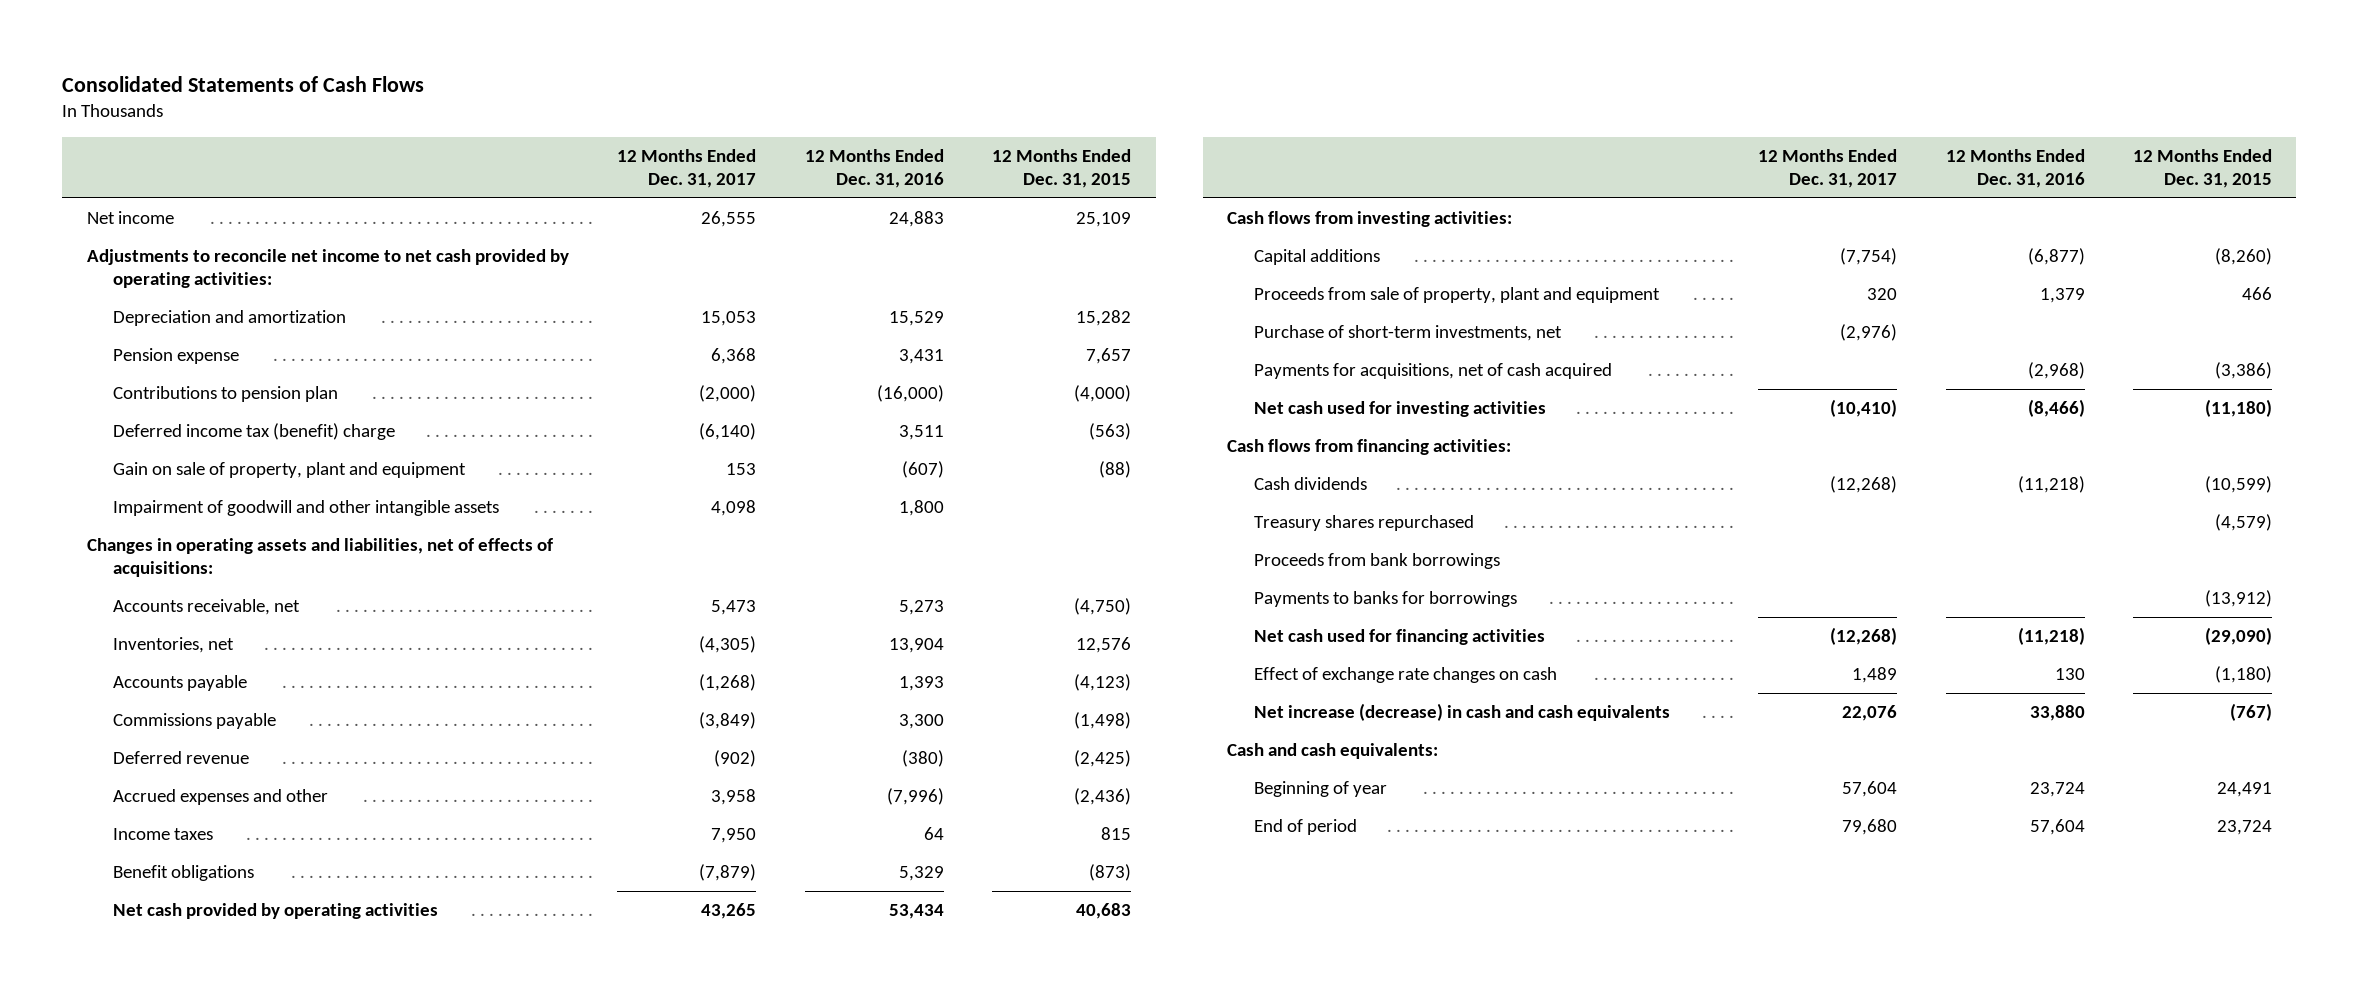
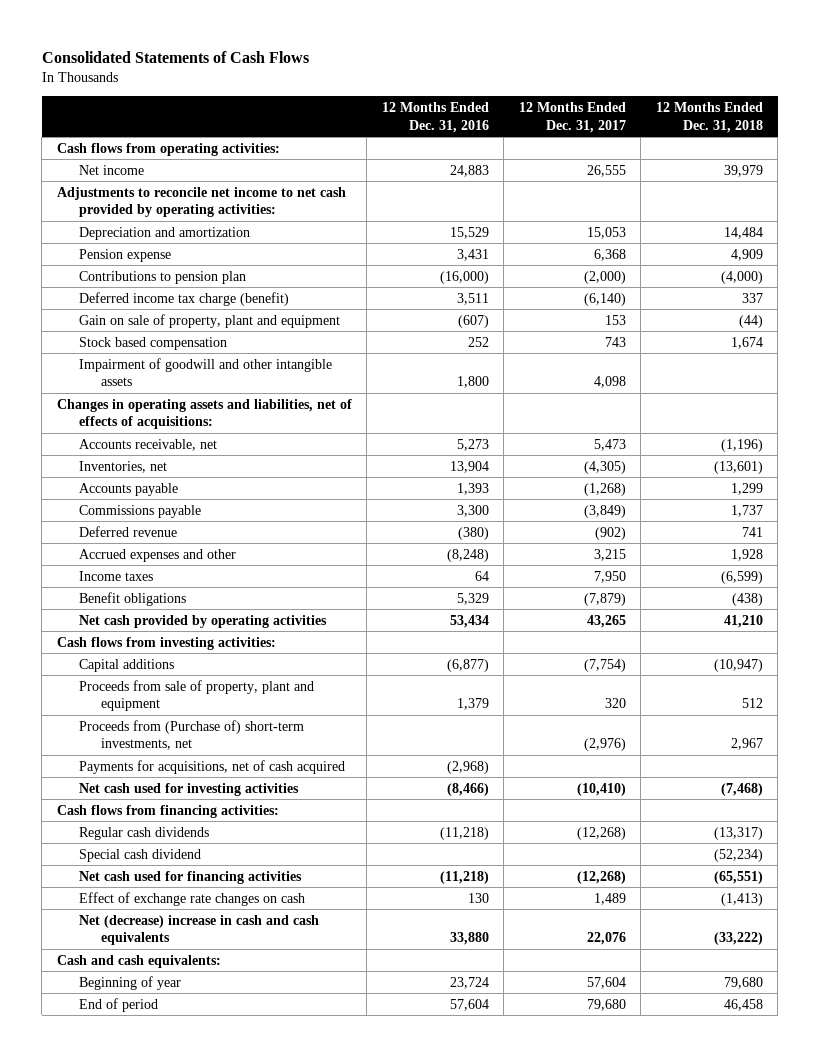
[992,148,1132,188] 12 Months Ended Dec. 31, 2015 -> none
none -> [655,102,763,133] 12 Months Ended Dec. 31, 2018
none -> [56,142,280,156] Cash flows from operating activities:
[113,423,396,441] Deferred income tax (benefit) charge -> [78,291,289,306] Deferred income tax charge (benefit)
none -> [78,336,227,350] Stock based compensation
[711,789,757,806] 3,958 -> [593,548,626,561] 3,215
[886,788,944,806] (7,996) -> [446,548,489,562] (8,248)
[1254,325,1563,342] Purchase of short-term investments, net -> [78,719,304,751] Proceeds from (Purchase of) short-term investments, net
[1254,515,1475,532] Treasury shares repurchased -> none
[1254,553,1501,570] Proceeds from bank borrowings -> none
[1254,591,1518,608] Payments to banks for borrowings -> none
[1254,477,1368,491] Cash dividends -> [78,826,209,840] Regular cash dividends
none -> [78,848,201,862] Special cash dividend
[1254,703,1671,722] Net increase (decrease) in cash and cash equivalents -> [78,914,319,946] Net (decrease) increase in cash and cash equivalents

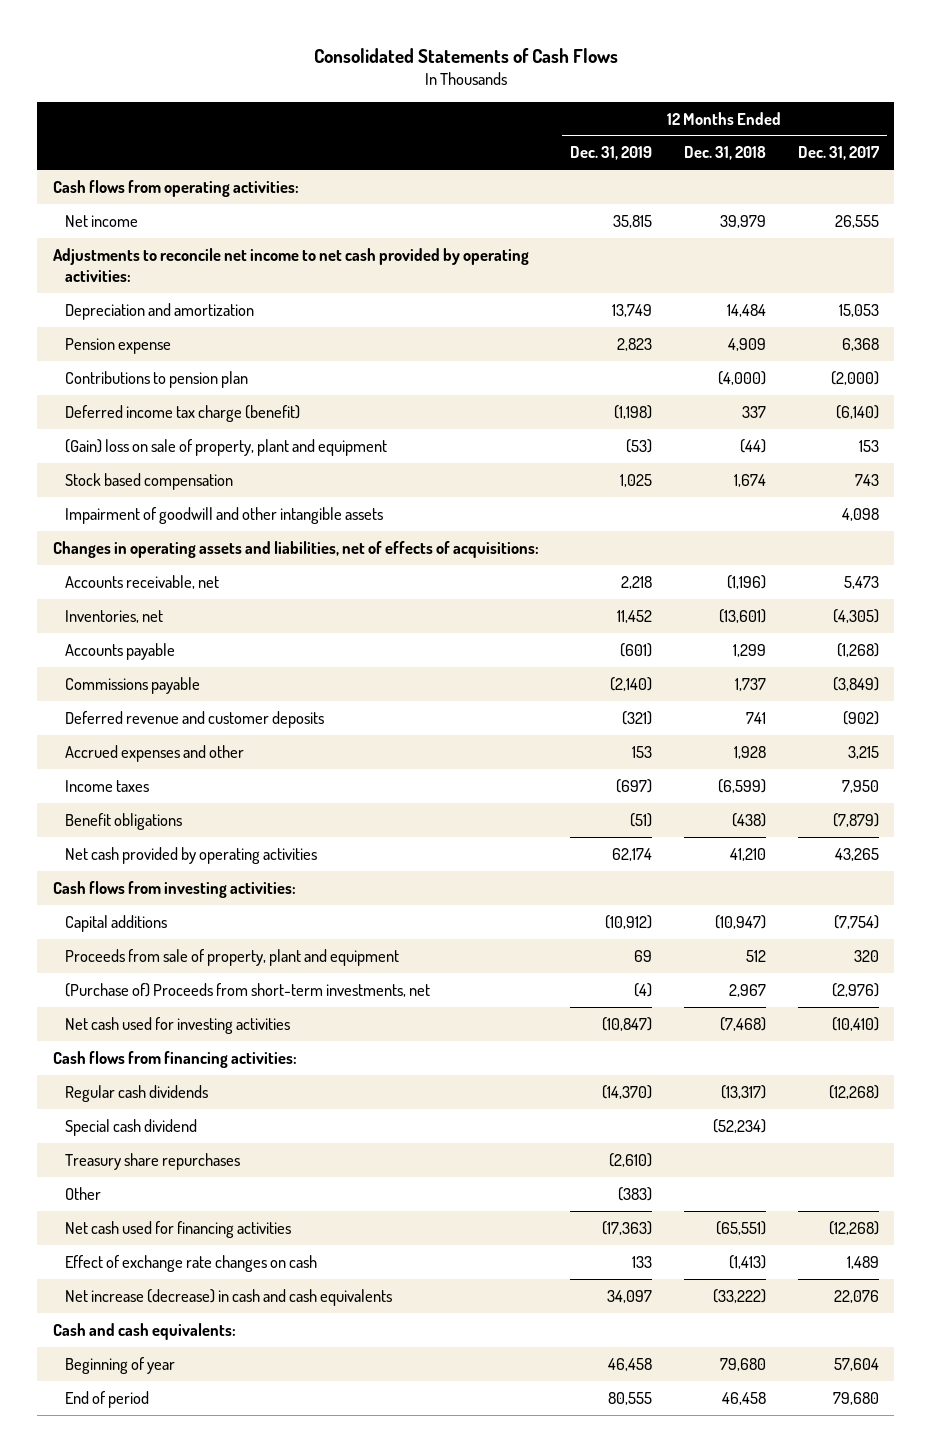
[381,102,489,133] 12 Months Ended Dec. 31, 2016 -> none
none -> [570,146,653,161] Dec. 31, 2019
[78,313,340,328] Gain on sale of property, plant and equipment -> [64,438,387,456] (Gain) loss on sale of property, plant and equipment
[78,525,177,537] Deferred revenue -> [64,710,324,728] Deferred revenue and customer deposits
[78,759,345,774] Payments for acquisitions, net of cash acquired -> none
[78,719,304,751] Proceeds from (Purchase of) short-term investments, net -> [64,982,430,997] (Purchase of) Proceeds from short-term investments, net
none -> [64,1152,240,1170] Treasury share repurchases
none -> [64,1186,101,1200] Other
[78,914,319,946] Net (decrease) increase in cash and cash equivalents -> [64,1288,392,1306] Net increase (decrease) in cash and cash equivalents

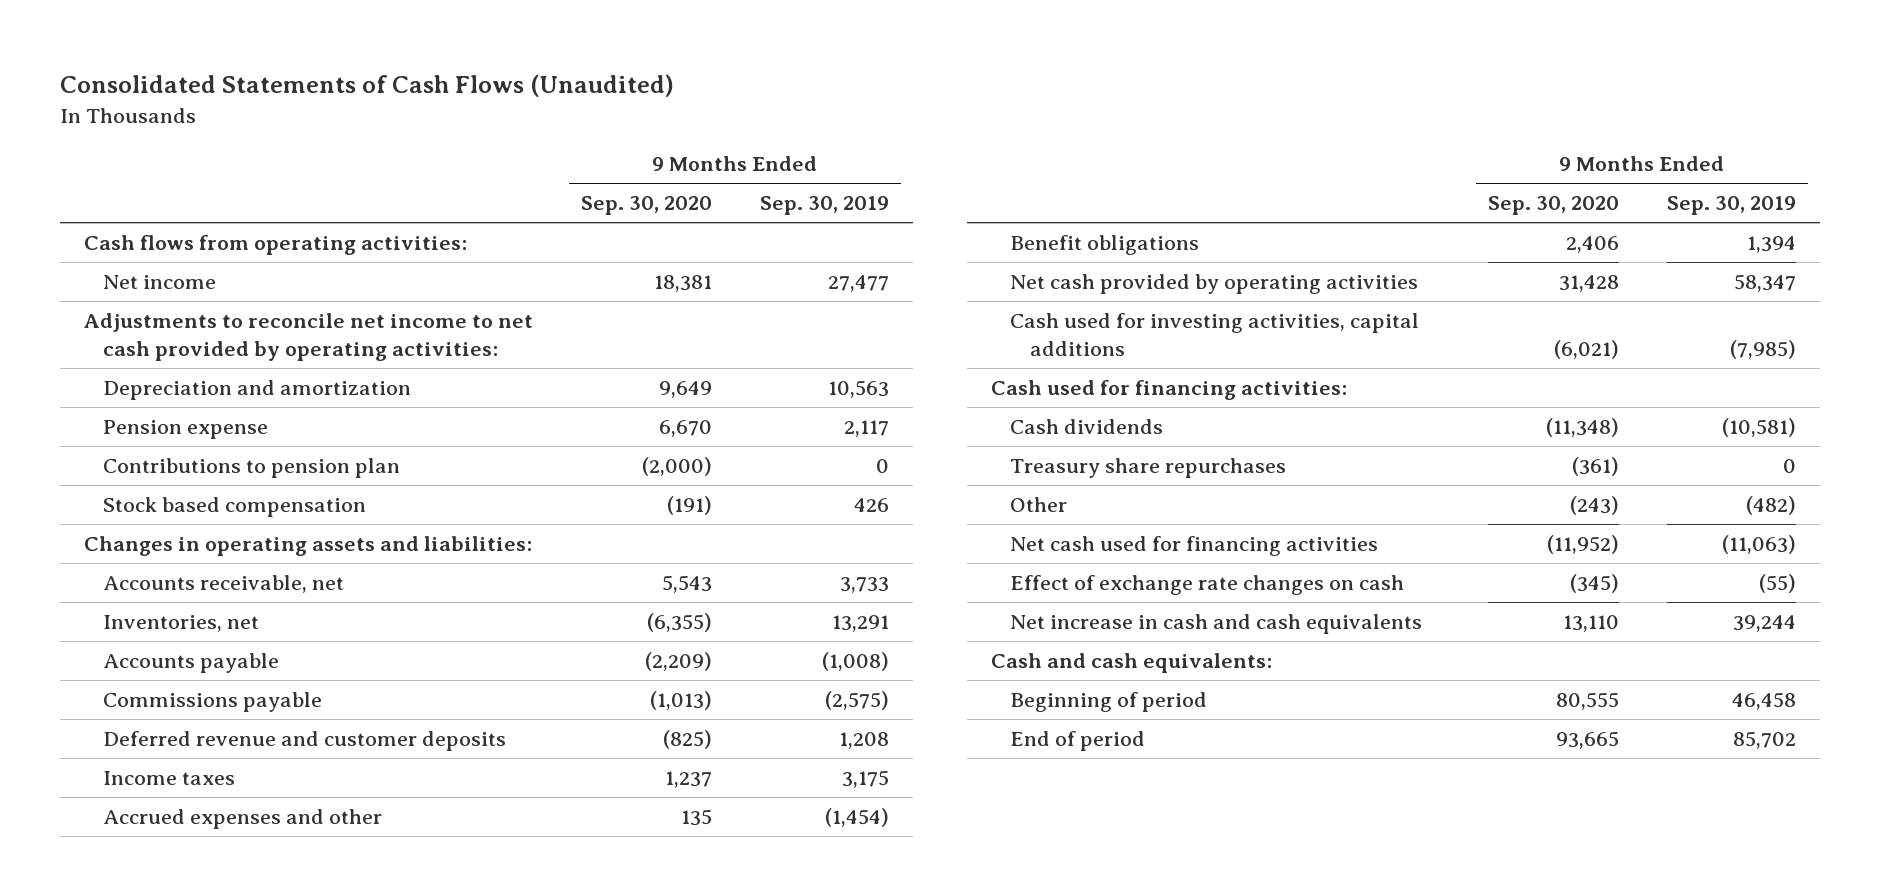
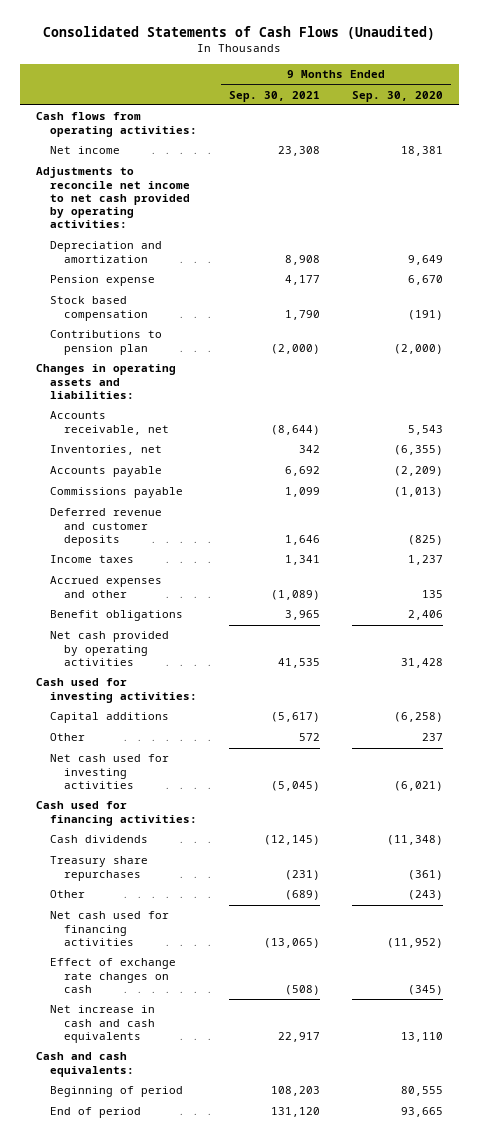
[759,196,889,216] Sep. 30, 2019 -> none
none -> [228,90,320,102] Sep. 30, 2021
[103,457,401,478] Contributions to pension plan -> [49,330,162,355] Contributions to pension plan
none -> [35,678,197,703] Cash used for investing activities:
[1010,312,1420,356] Cash used for investing activities, capital additions -> [49,712,169,724] Capital additions
[1553,339,1619,359] (6,021) -> [393,712,443,723] (6,258)
none -> [49,733,85,742] Other
none -> [49,754,169,789] Net cash used for investing activities

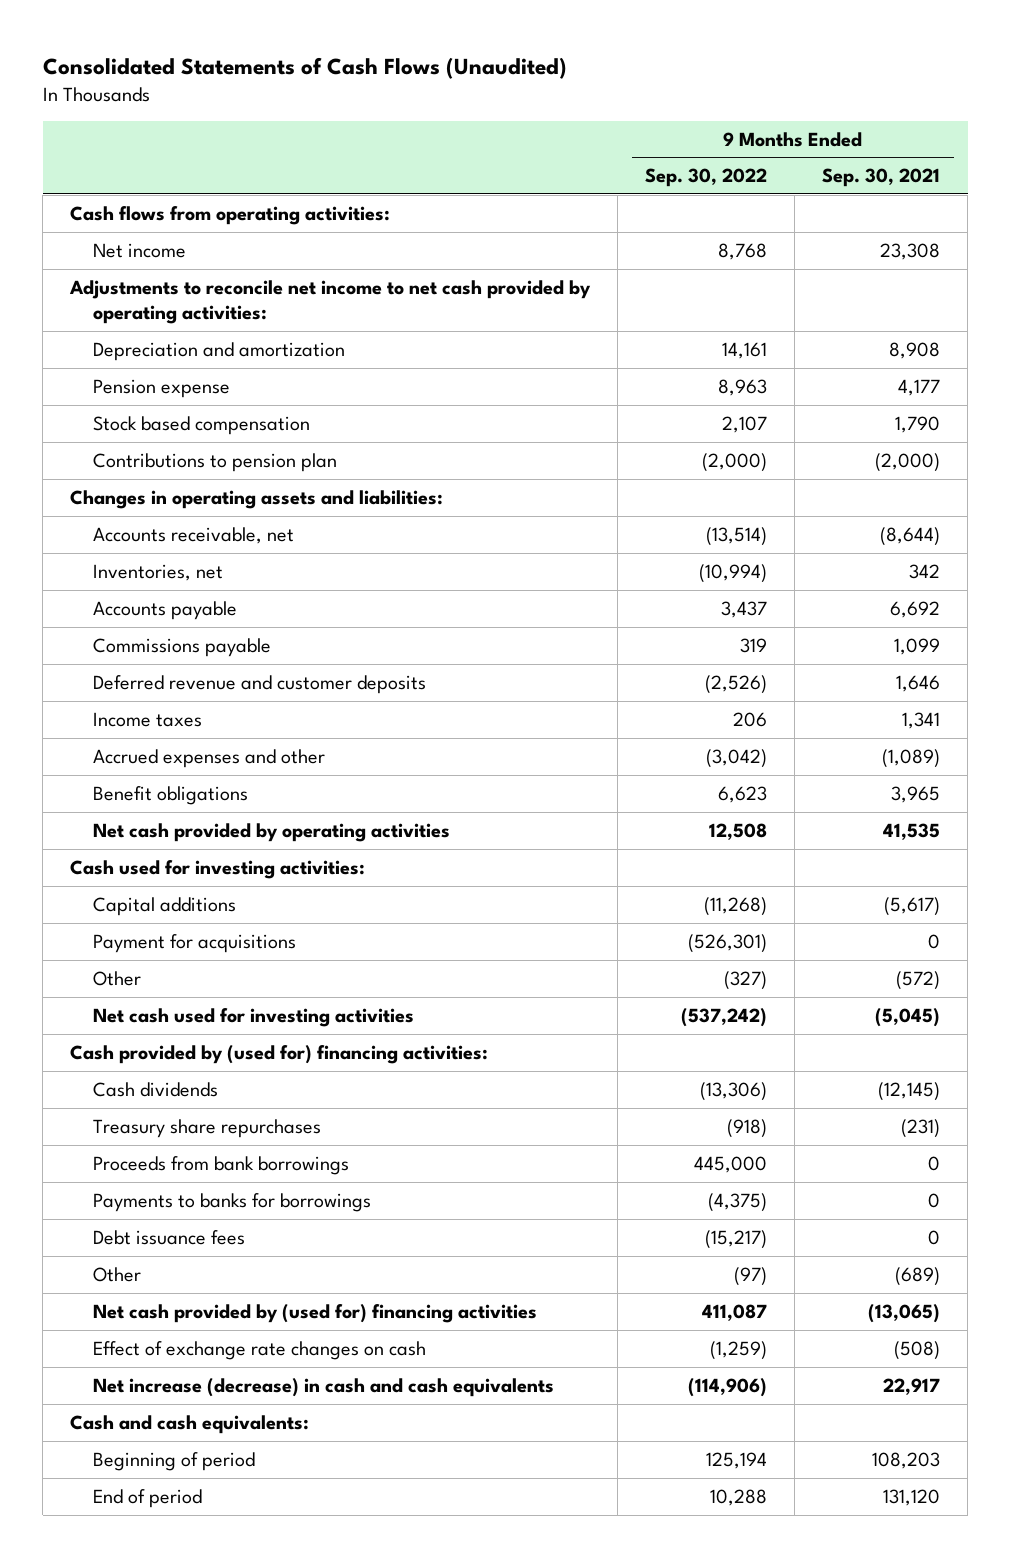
[351,90,443,102] Sep. 30, 2020 -> none
none -> [645,168,768,188] Sep. 30, 2022
none -> [93,933,297,953] Payment for acquisitions
[298,733,320,742] 572 -> [896,970,941,990] (572)
[35,801,197,826] Cash used for financing activities: -> [70,1044,489,1064] Cash provided by (used for) financing activities:
none -> [93,1155,350,1175] Proceeds from bank borrowings
none -> [93,1192,372,1212] Payments to banks for borrowings
none -> [93,1229,246,1245] Debt issuance fees
[49,911,169,946] Net cash used for financing activities -> [93,1303,538,1323] Net cash provided by (used for) financing activities
[49,1005,156,1043] Net increase in cash and cash equivalents -> [93,1377,555,1397] Net increase (decrease) in cash and cash equivalents

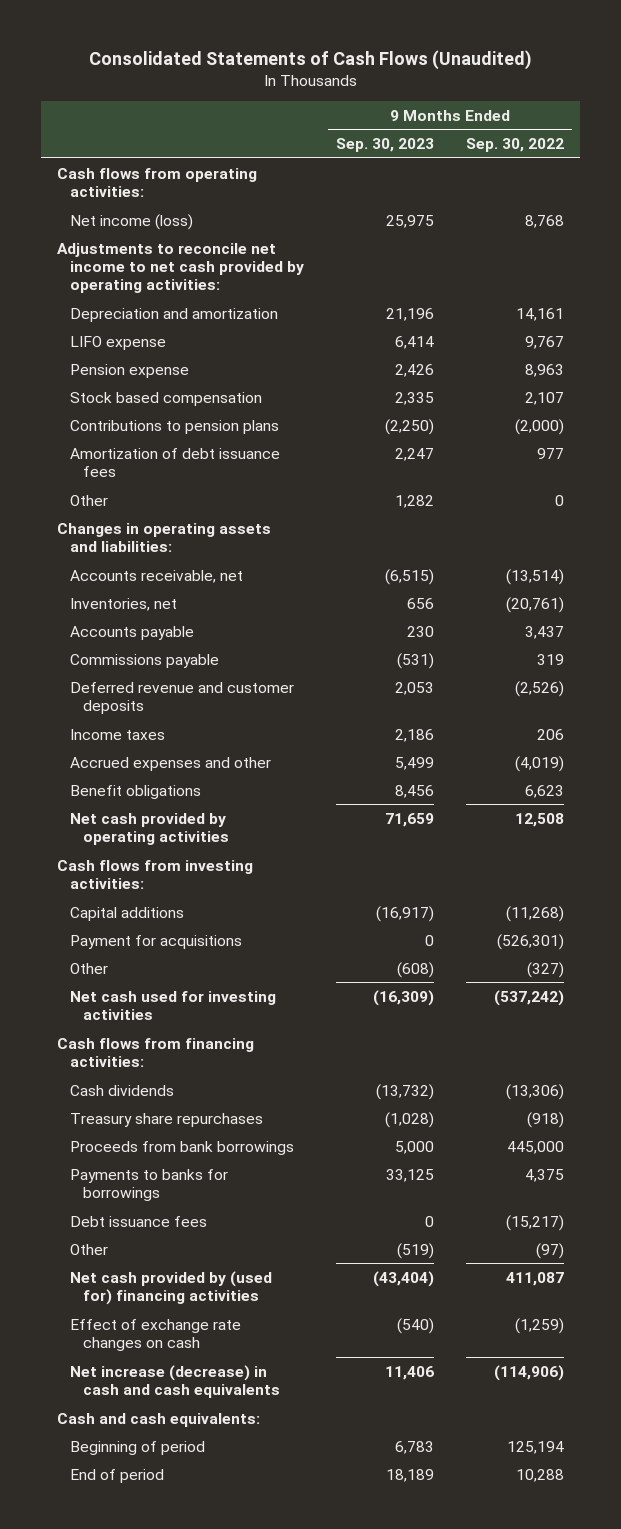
[822,168,941,188] Sep. 30, 2021 -> none
none -> [336,138,435,153] Sep. 30, 2023
[93,242,187,258] Net income -> [70,213,194,230] Net income (loss)
none -> [70,335,167,350] LIFO expense
[93,452,338,472] Contributions to pension plan -> [70,419,280,434] Contributions to pension plans
none -> [70,447,281,477] Amortization of debt issuance fees
none -> [70,494,109,506] Other
[699,563,768,583] (10,994) -> [506,596,565,613] (20,761)
[706,748,768,768] (3,042) -> [515,755,565,772] (4,019)
[70,859,366,879] Cash used for investing activities: -> [56,859,253,889] Cash flows from investing activities:
[70,1044,489,1064] Cash provided by (used for) financing activities: -> [56,1037,254,1067] Cash flows from financing activities:
[708,1192,768,1212] (4,375) -> [525,1168,565,1182] 4,375

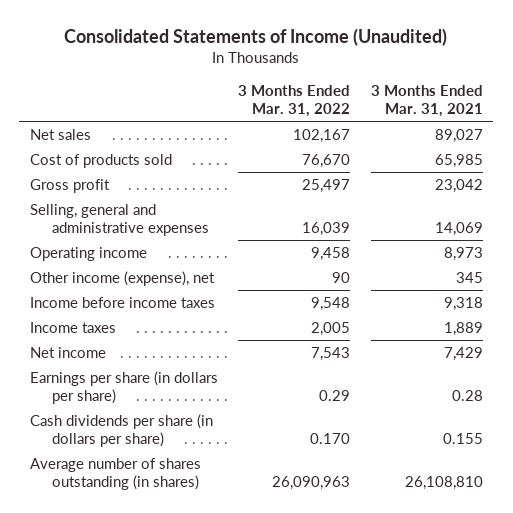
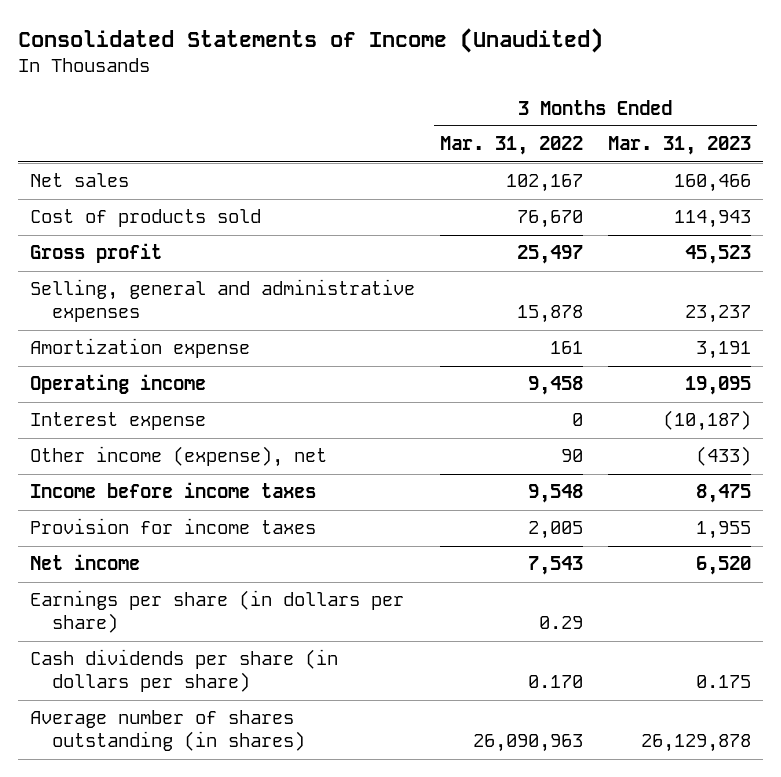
[371,85,484,118] 3 Months Ended Mar. 31, 2021 -> none
none -> [607,136,751,156] Mar. 31, 2023
[302,221,351,236] 16,039 -> [516,305,583,324] 15,878
none -> [30,338,251,359] Amortization expense
none -> [30,412,207,431] Interest expense
[29,321,116,333] Income taxes -> [30,518,317,535] Provision for income taxes

